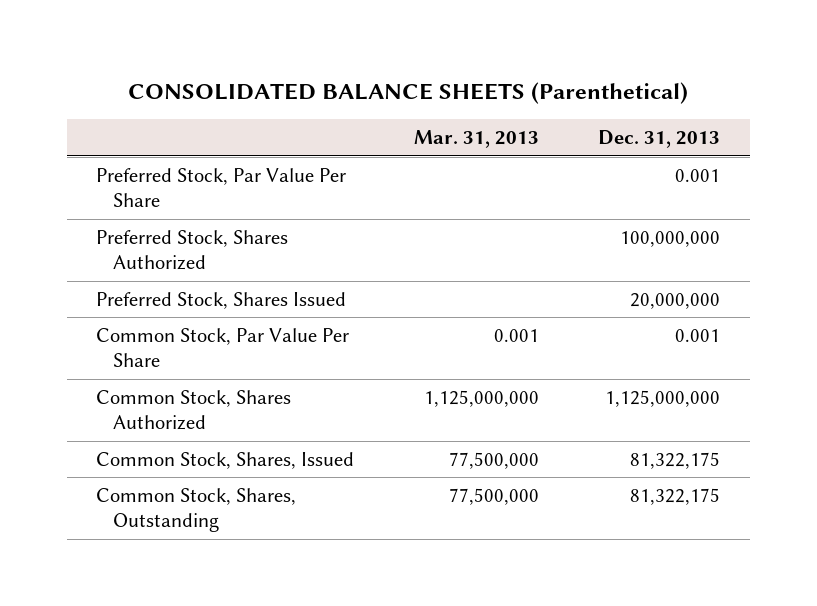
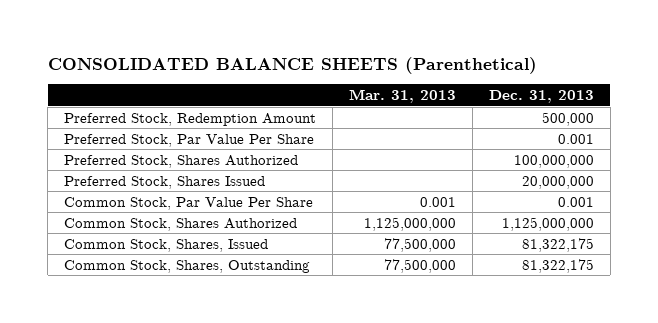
none -> [63,112,316,126] Preferred Stock, Redemption Amount

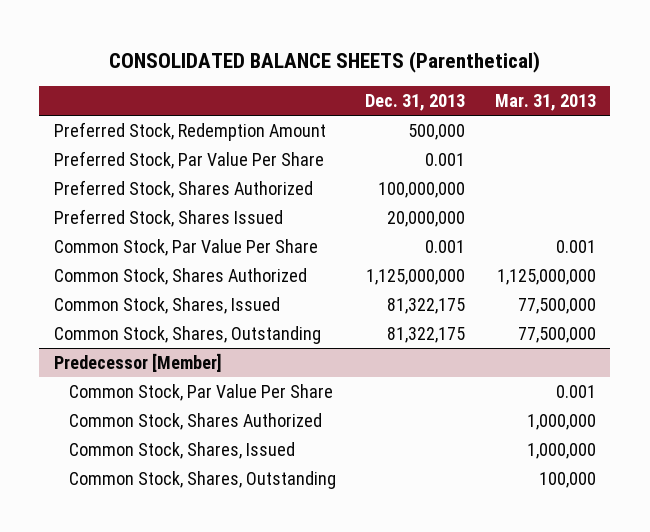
none -> [53,353,222,373] Predecessor [Member]
none -> [68,384,333,402] Common Stock, Par Value Per Share
none -> [68,413,322,431] Common Stock, Shares Authorized
none -> [68,442,295,460] Common Stock, Shares, Issued
none -> [68,471,336,490] Common Stock, Shares, Outstanding

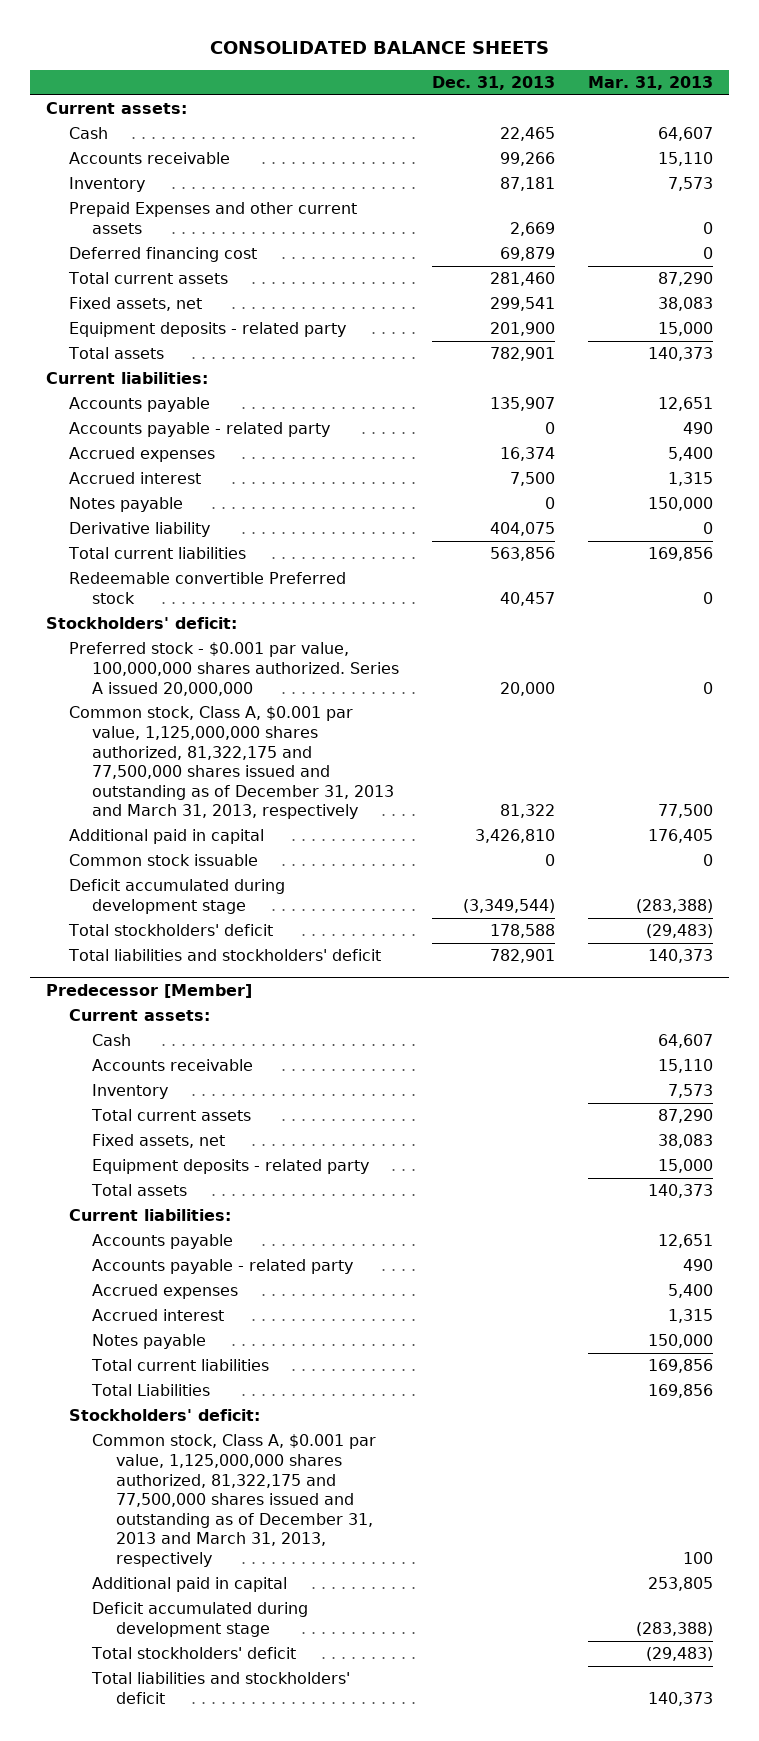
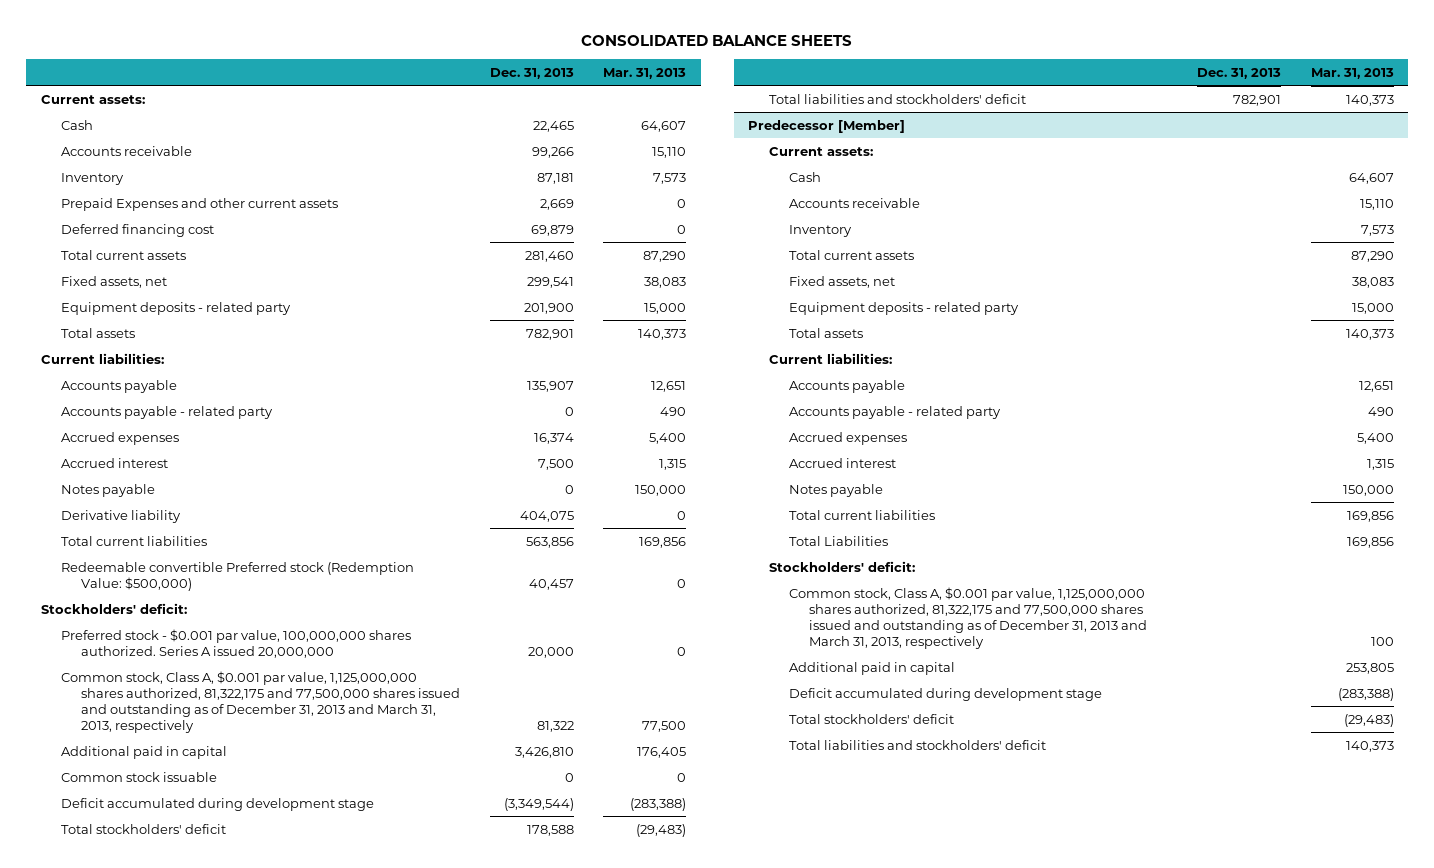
[69,572,347,604] Redeemable convertible Preferred stock -> [60,561,414,591] Redeemable convertible Preferred stock (Redemption Value: $500,000)

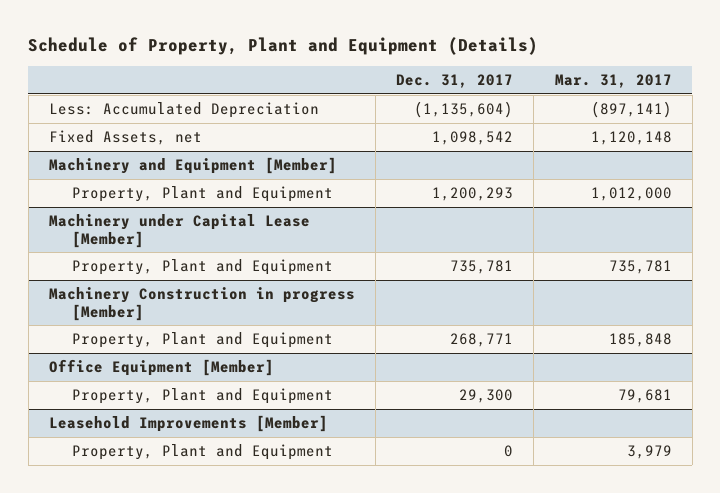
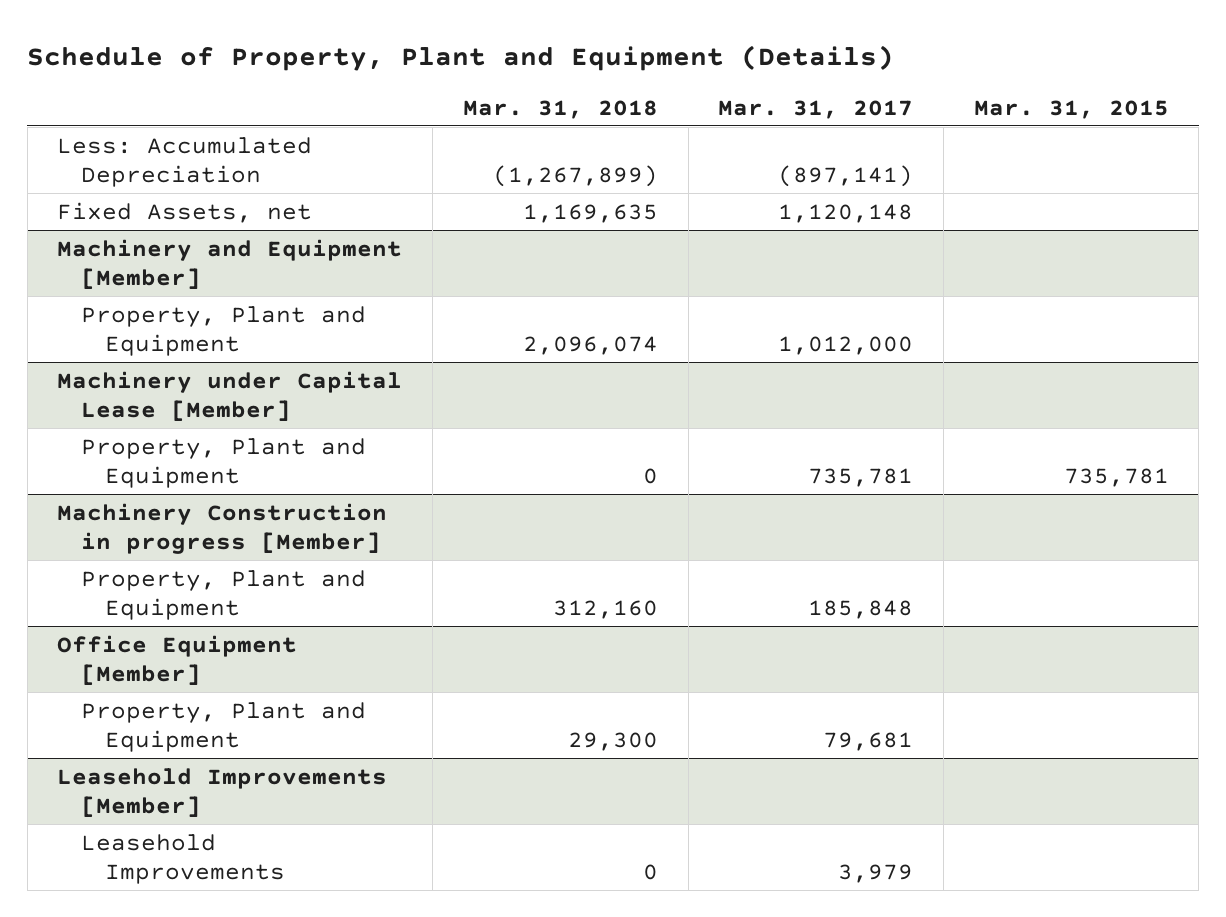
[396,74,514,89] Dec. 31, 2017 -> none
none -> [462,99,658,119] Mar. 31, 2018
none -> [973,99,1169,119] Mar. 31, 2015
[71,444,333,461] Property, Plant and Equipment -> [81,833,285,885] Leasehold Improvements

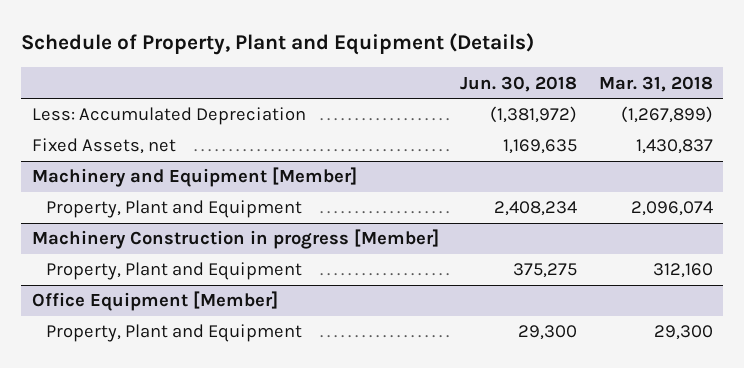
[718,99,914,119] Mar. 31, 2017 -> none
[973,99,1169,119] Mar. 31, 2015 -> none
none -> [460,75,578,92] Jun. 30, 2018
[522,203,658,223] 1,169,635 -> [635,139,713,155] 1,430,837
[57,370,403,422] Machinery under Capital Lease [Member] -> none
[81,437,367,489] Property, Plant and Equipment -> none
[57,767,388,818] Leasehold Improvements [Member] -> none
[81,833,285,885] Leasehold Improvements -> none

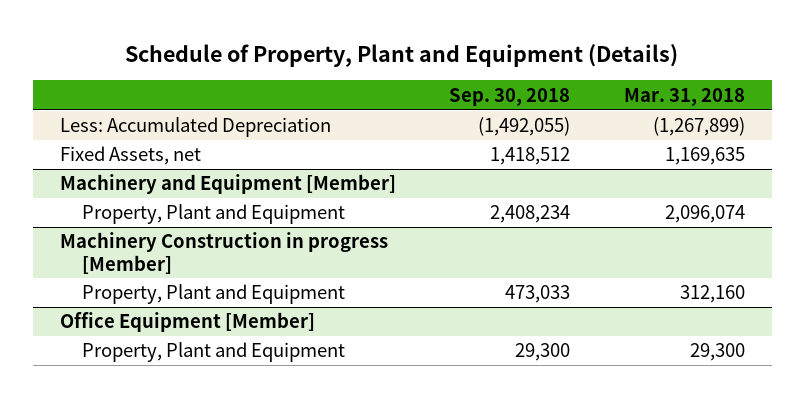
[460,75,578,92] Jun. 30, 2018 -> none
none -> [449,87,571,106] Sep. 30, 2018
[635,139,713,155] 1,430,837 -> [665,147,746,166] 1,169,635

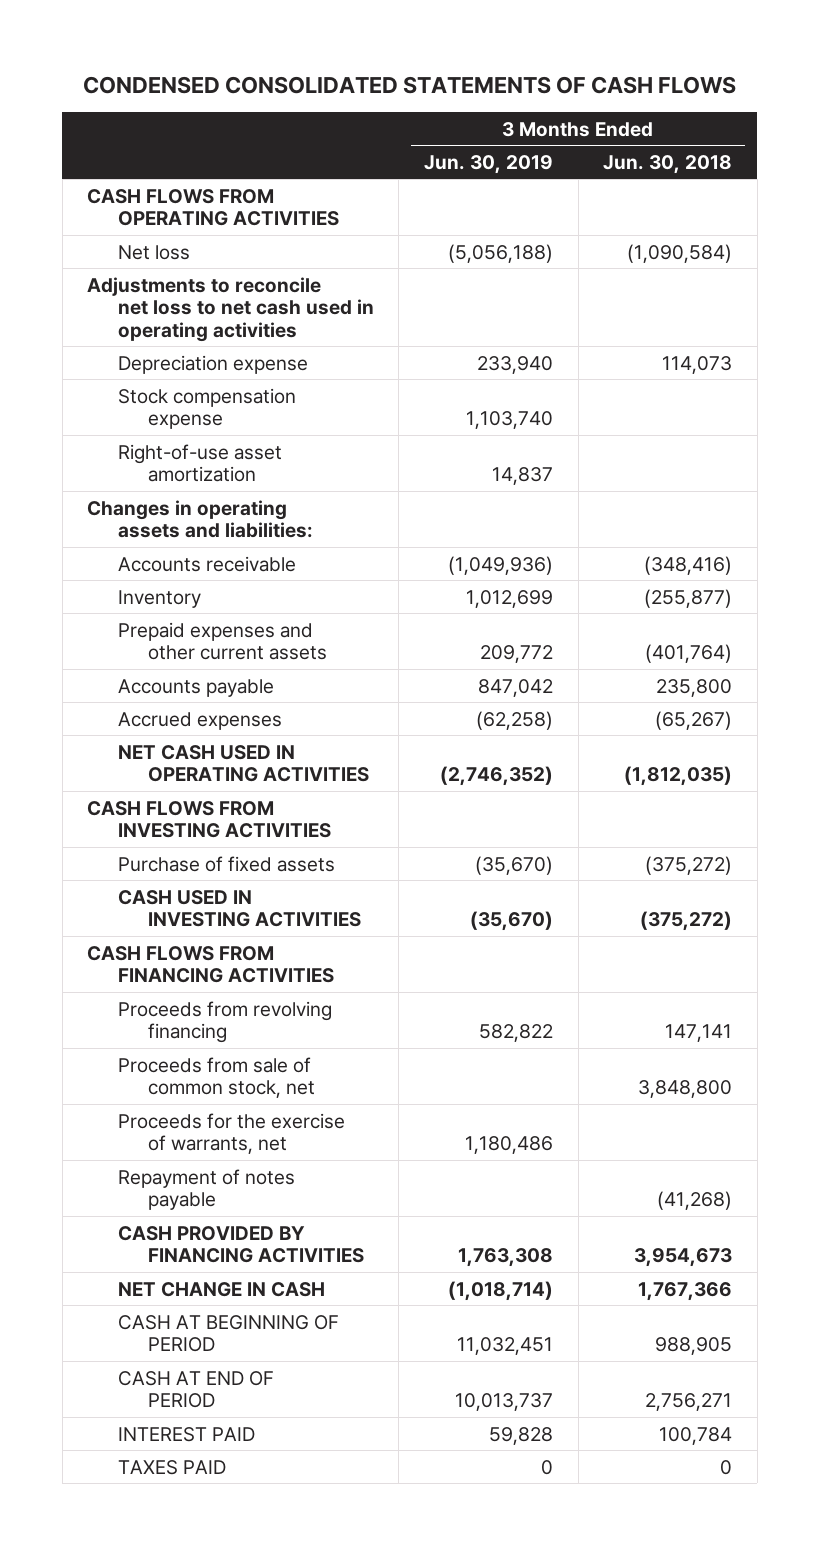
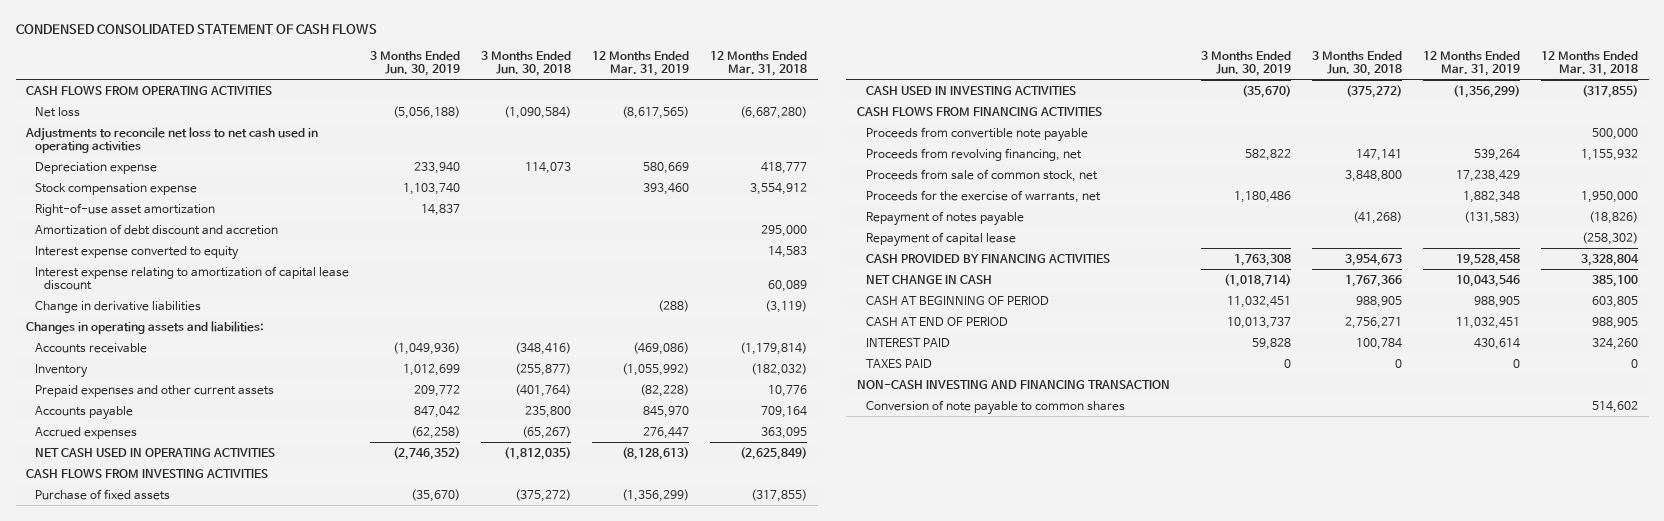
[82,75,736,94] CONDENSED CONSOLIDATED STATEMENTS OF CASH FLOWS -> [15,23,377,35] CONDENSED CONSOLIDATED STATEMENT OF CASH FLOWS
none -> [592,50,690,76] 12 Months Ended Mar. 31, 2019
none -> [710,50,808,76] 12 Months Ended Mar. 31, 2018
none -> [35,223,279,235] Amortization of debt discount and accretion
none -> [35,245,240,260] Interest expense converted to equity
none -> [35,265,350,290] Interest expense relating to amortization of capital lease discount
none -> [35,300,202,313] Change in derivative liabilities
none -> [865,126,1088,142] Proceeds from convertible note payable
[117,1000,332,1044] Proceeds from revolving financing -> [865,147,1082,161] Proceeds from revolving financing, net
none -> [865,231,1016,247] Repayment of capital lease
none -> [857,379,1171,390] NON-CASH INVESTING AND FINANCING TRANSACTION
none -> [865,399,1125,415] Conversion of note payable to common shares

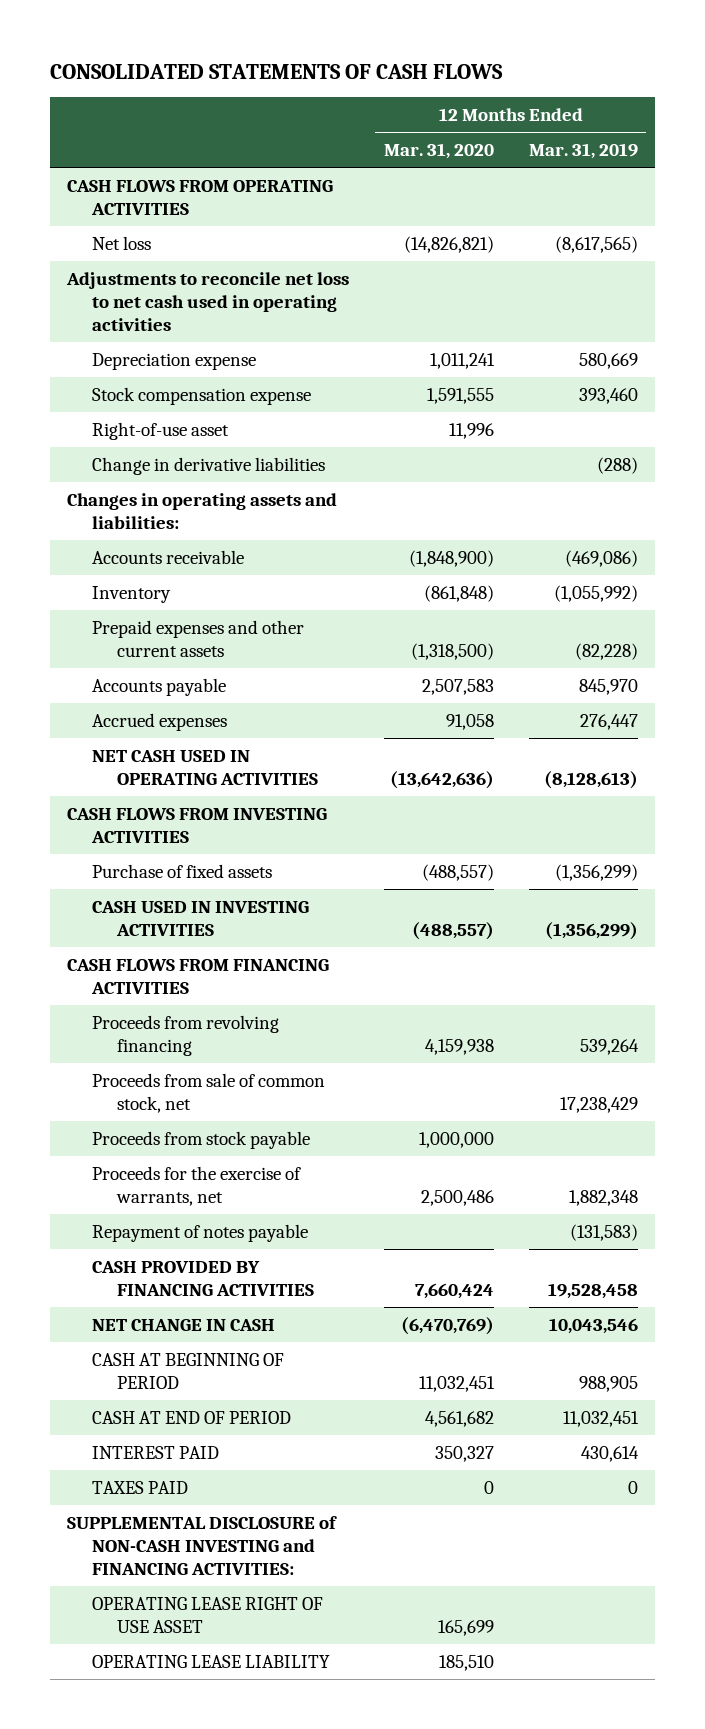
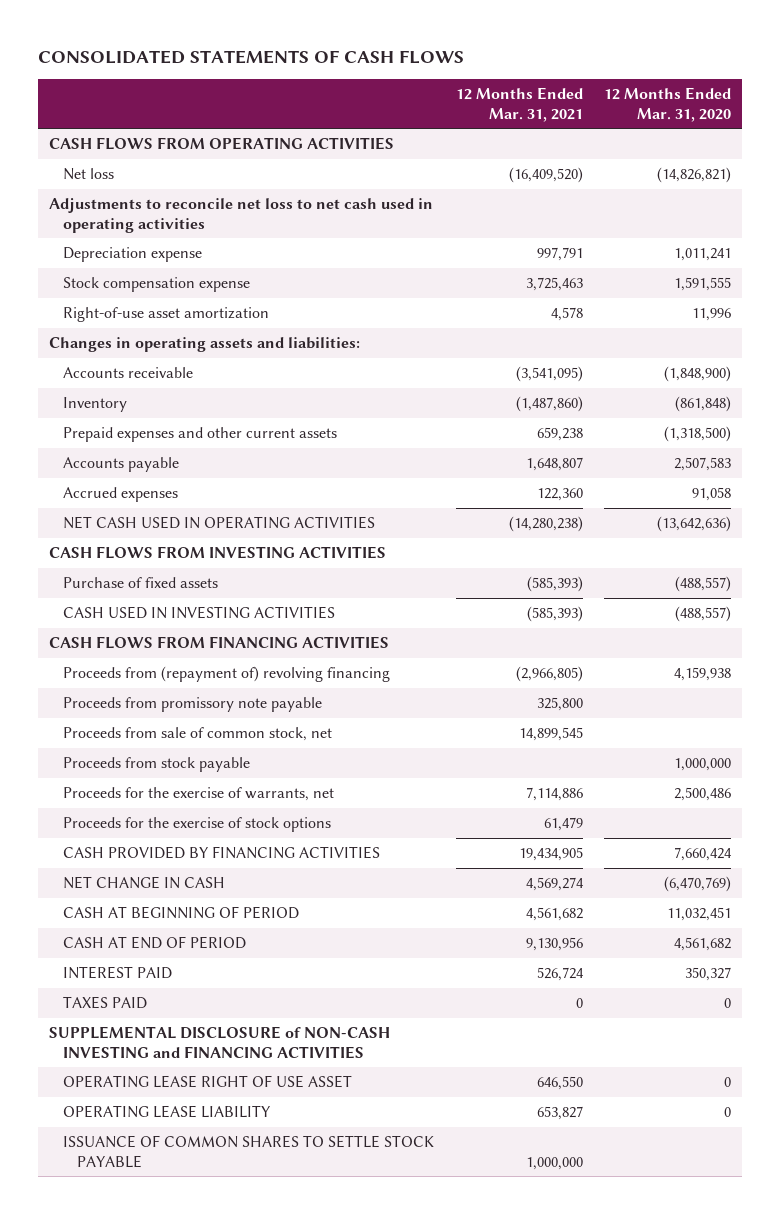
[528,143,638,160] Mar. 31, 2019 -> none
none -> [455,87,583,122] 12 Months Ended Mar. 31, 2021
[92,456,326,475] Change in derivative liabilities -> none
[92,421,230,440] Right-of-use asset -> [63,307,270,323] Right-of-use asset amortization
[92,1014,280,1056] Proceeds from revolving financing -> [63,666,391,683] Proceeds from (repayment of) revolving financing
none -> [63,697,323,713] Proceeds from promissory note payable
[92,1223,309,1242] Repayment of notes payable -> none
none -> [63,817,332,833] Proceeds for the exercise of stock options
[67,1515,338,1576] SUPPLEMENTAL DISCLOSURE of NON-CASH INVESTING and FINANCING ACTIVITIES: -> [49,1026,391,1059] SUPPLEMENTAL DISCLOSURE of NON-CASH INVESTING and FINANCING ACTIVITIES
[438,1619,495,1636] 165,699 -> [724,1077,732,1088] 0
[439,1654,495,1671] 185,510 -> [724,1107,732,1118] 0
none -> [63,1135,435,1168] ISSUANCE OF COMMON SHARES TO SETTLE STOCK PAYABLE

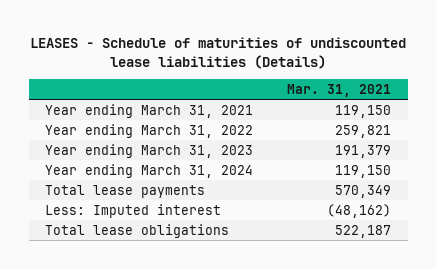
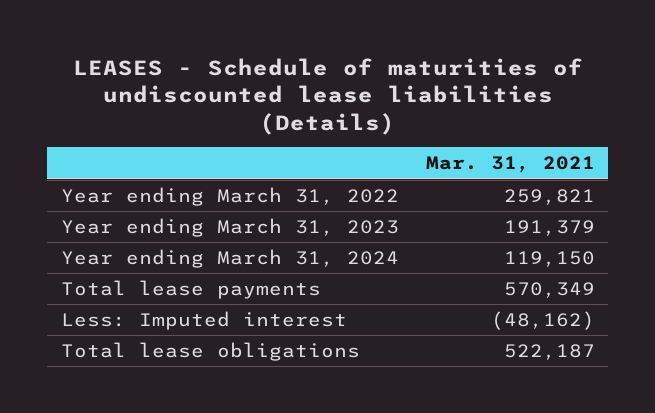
[45,103,254,118] Year ending March 31, 2021 -> none

